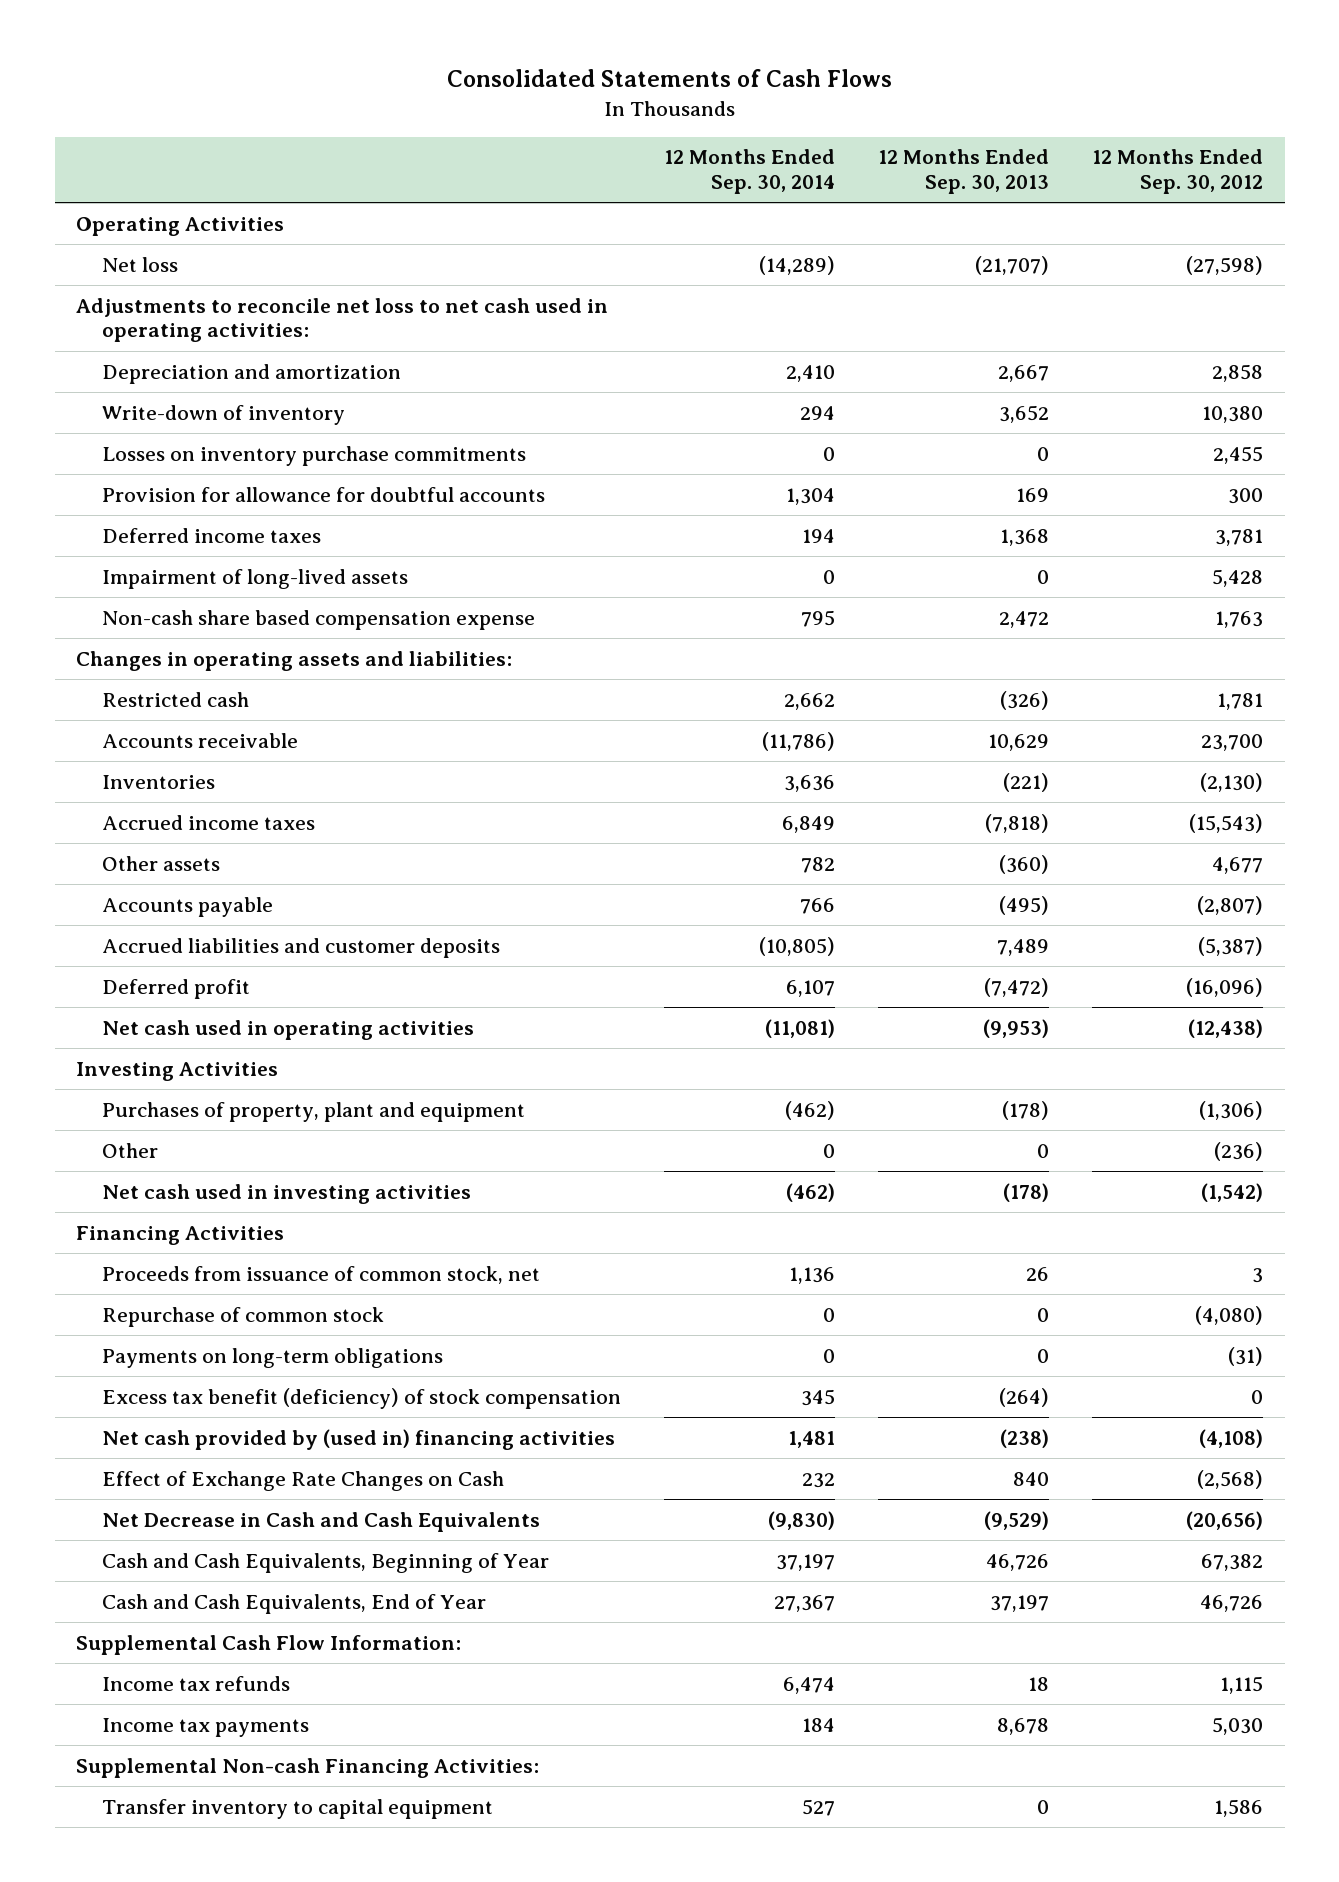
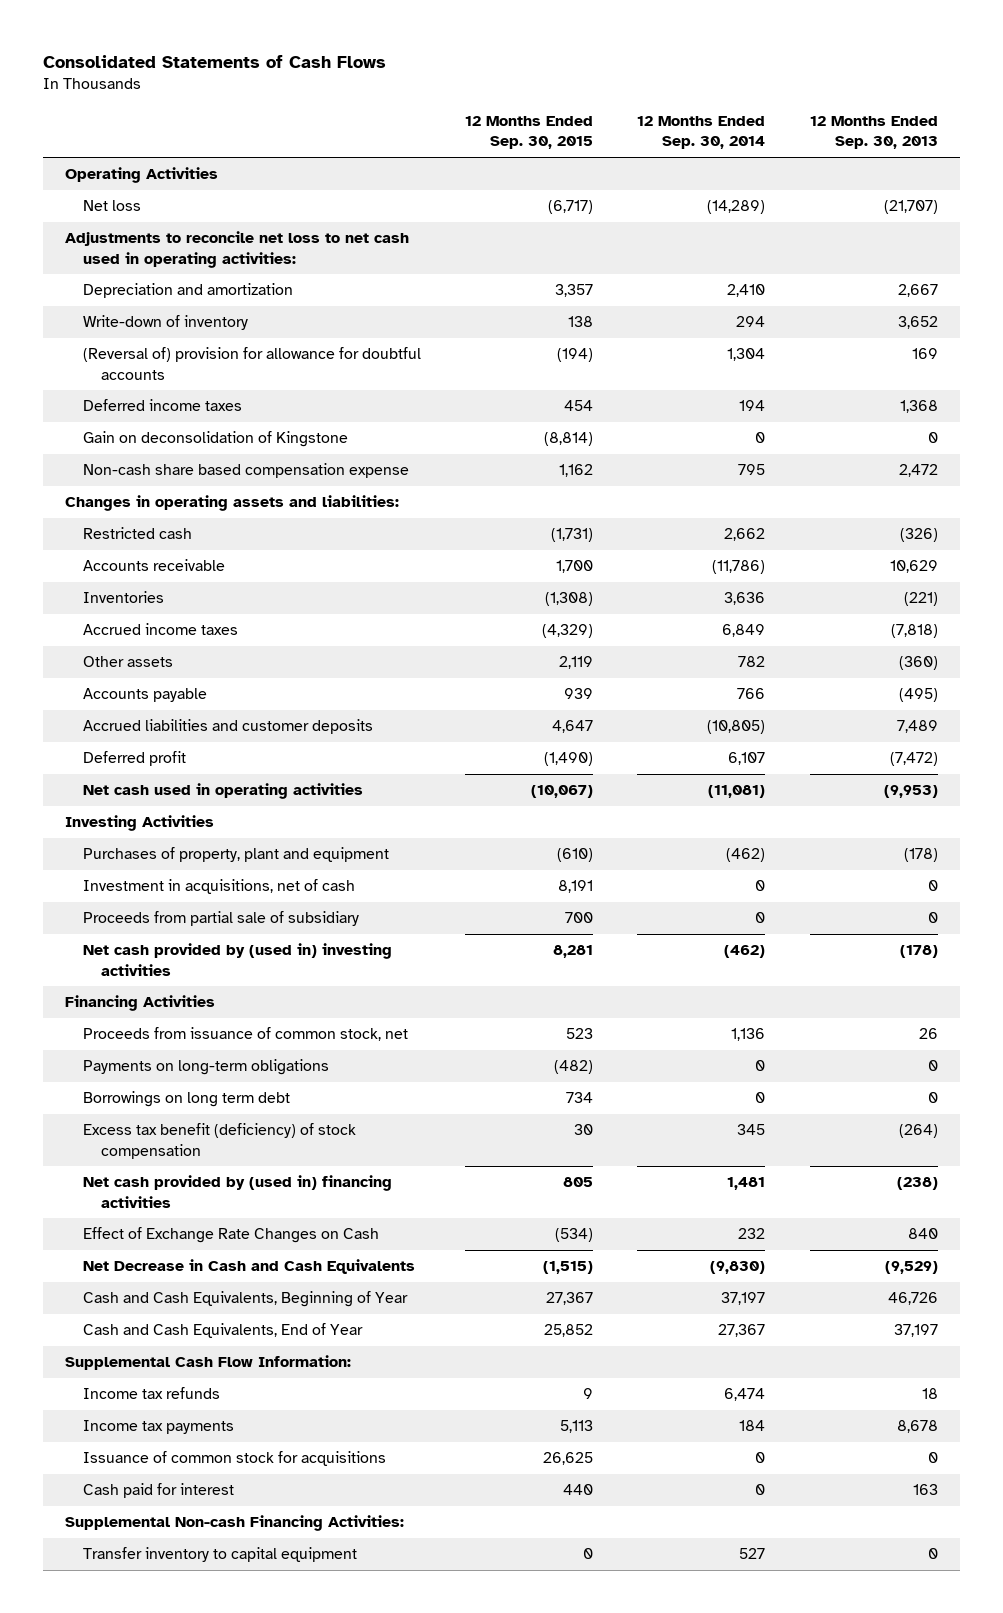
[1092,149,1264,194] 12 Months Ended Sep. 30, 2012 -> none
none -> [465,116,594,150] 12 Months Ended Sep. 30, 2015
[102,445,527,466] Losses on inventory purchase commitments -> none
[102,486,546,502] Provision for allowance for doubtful accounts -> [83,347,422,380] (Reversal of) provision for allowance for doubtful accounts
[102,568,409,589] Impairment of long-lived assets -> none
none -> [83,431,349,448] Gain on deconsolidation of Kingstone
[102,1142,159,1158] Other -> [83,879,356,895] Investment in acquisitions, net of cash
none -> [83,911,360,927] Proceeds from partial sale of subsidiary
[102,1183,472,1204] Net cash used in investing activities -> [83,943,393,976] Net cash provided by (used in) investing activities
[102,1306,385,1327] Repurchase of common stock -> none
none -> [83,1091,291,1108] Borrowings on long term debt
none -> [83,1451,387,1467] Issuance of common stock for acquisitions
none -> [83,1483,235,1499] Cash paid for interest

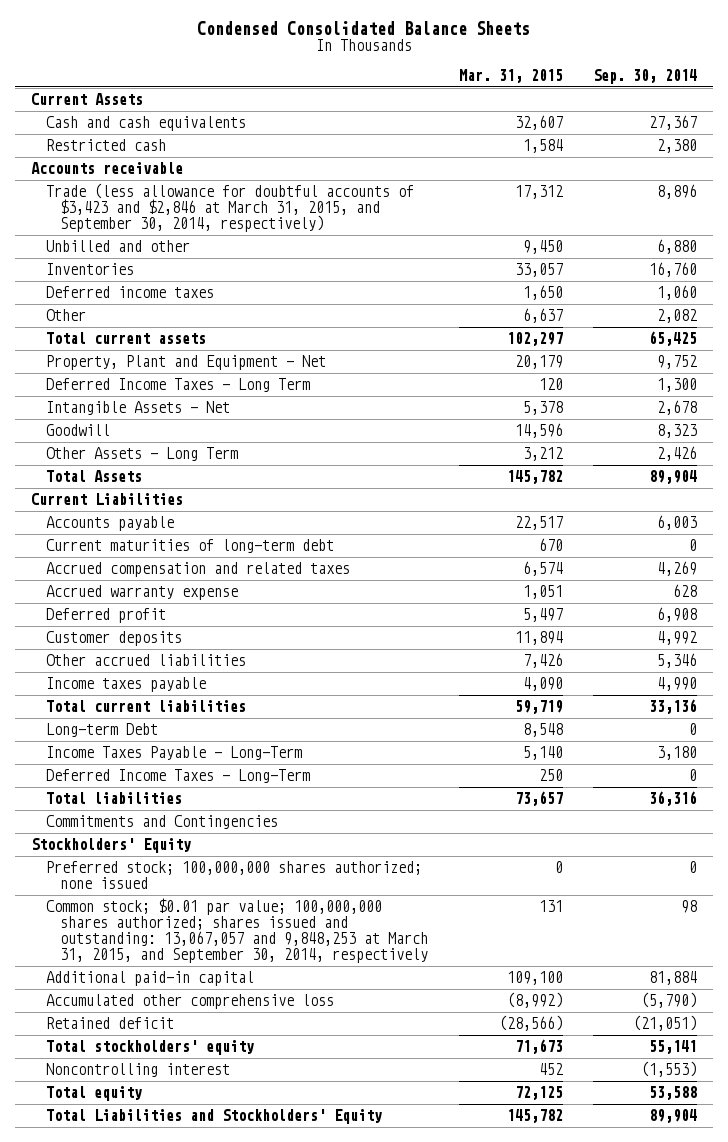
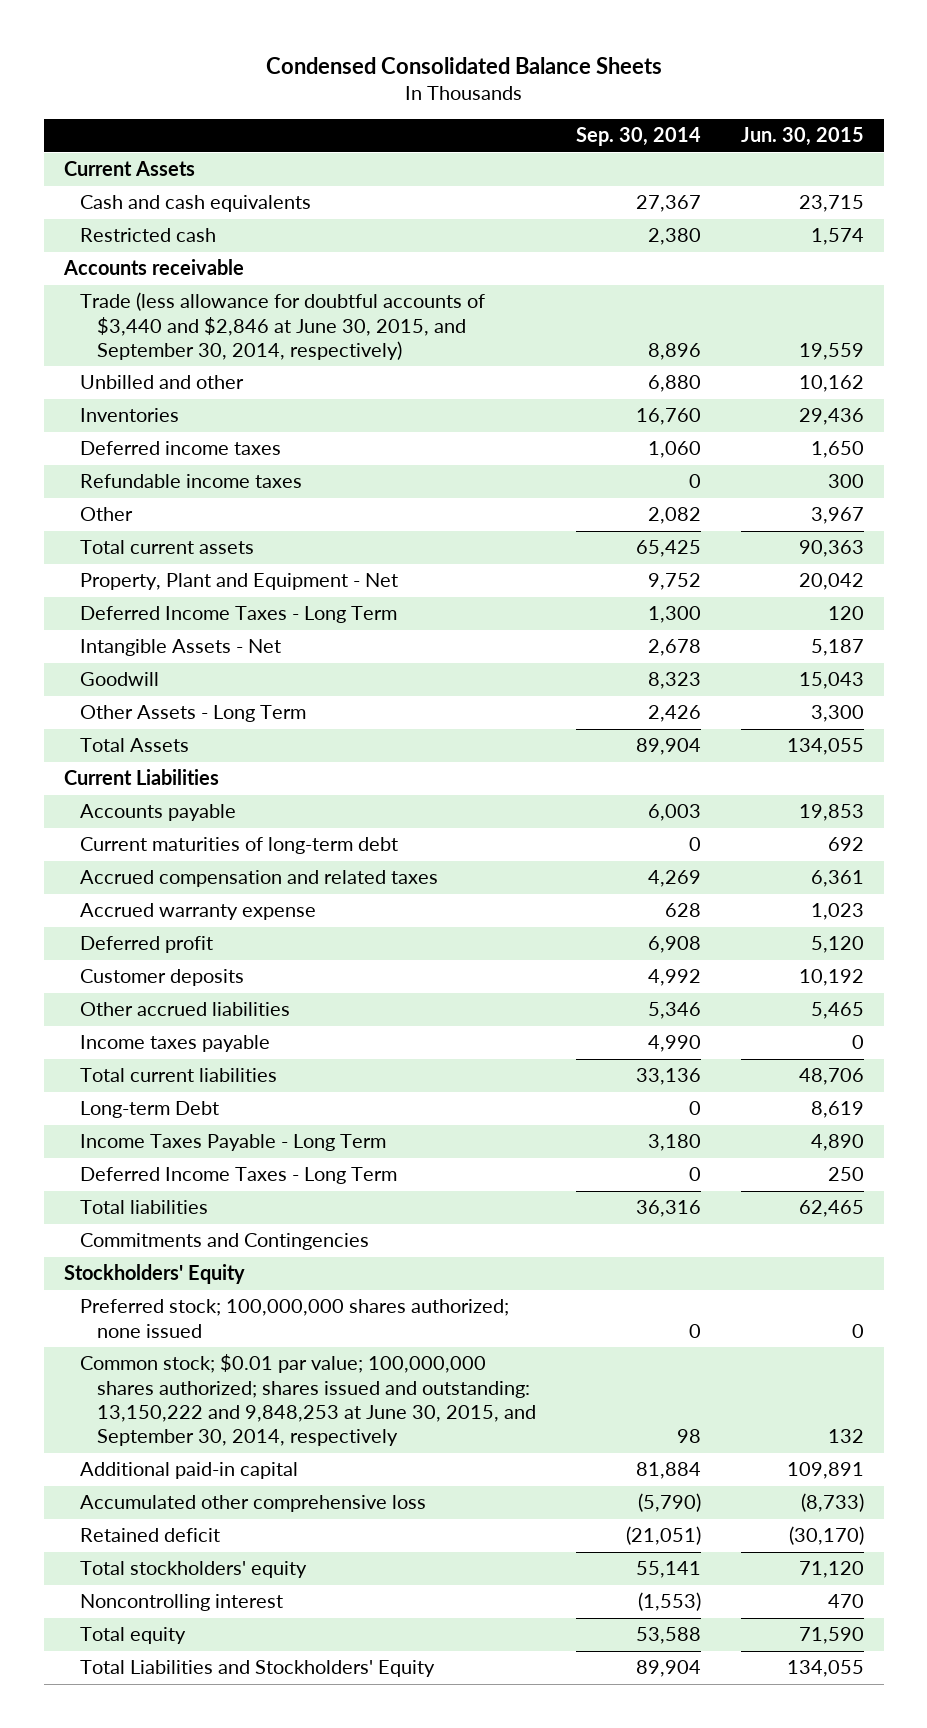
[458,68,563,83] Mar. 31, 2015 -> none
none -> [740,127,864,147] Jun. 30, 2015
[45,183,414,233] Trade (less allowance for doubtful accounts of $3,423 and $2,846 at March 31, 2015, and September 30, 2014, respectively) -> [80,292,486,360] Trade (less allowance for doubtful accounts of $3,440 and $2,846 at June 30, 2015, and September 30, 2014, respectively)
none -> [80,474,303,489] Refundable income taxes
[45,746,302,761] Income Taxes Payable - Long-Term -> [80,1134,387,1152] Income Taxes Payable - Long Term
[45,769,310,784] Deferred Income Taxes - Long-Term -> [80,1167,398,1185] Deferred Income Taxes - Long Term
[45,898,429,964] Common stock; $0.01 par value; 100,000,000 shares authorized; shares issued and outstanding: 13,067,057 and 9,848,253 at March 31, 2015, and September 30, 2014, respectively -> [80,1354,536,1447] Common stock; $0.01 par value; 100,000,000 shares authorized; shares issued and outstanding: 13,150,222 and 9,848,253 at June 30, 2015, and September 30, 2014, respectively

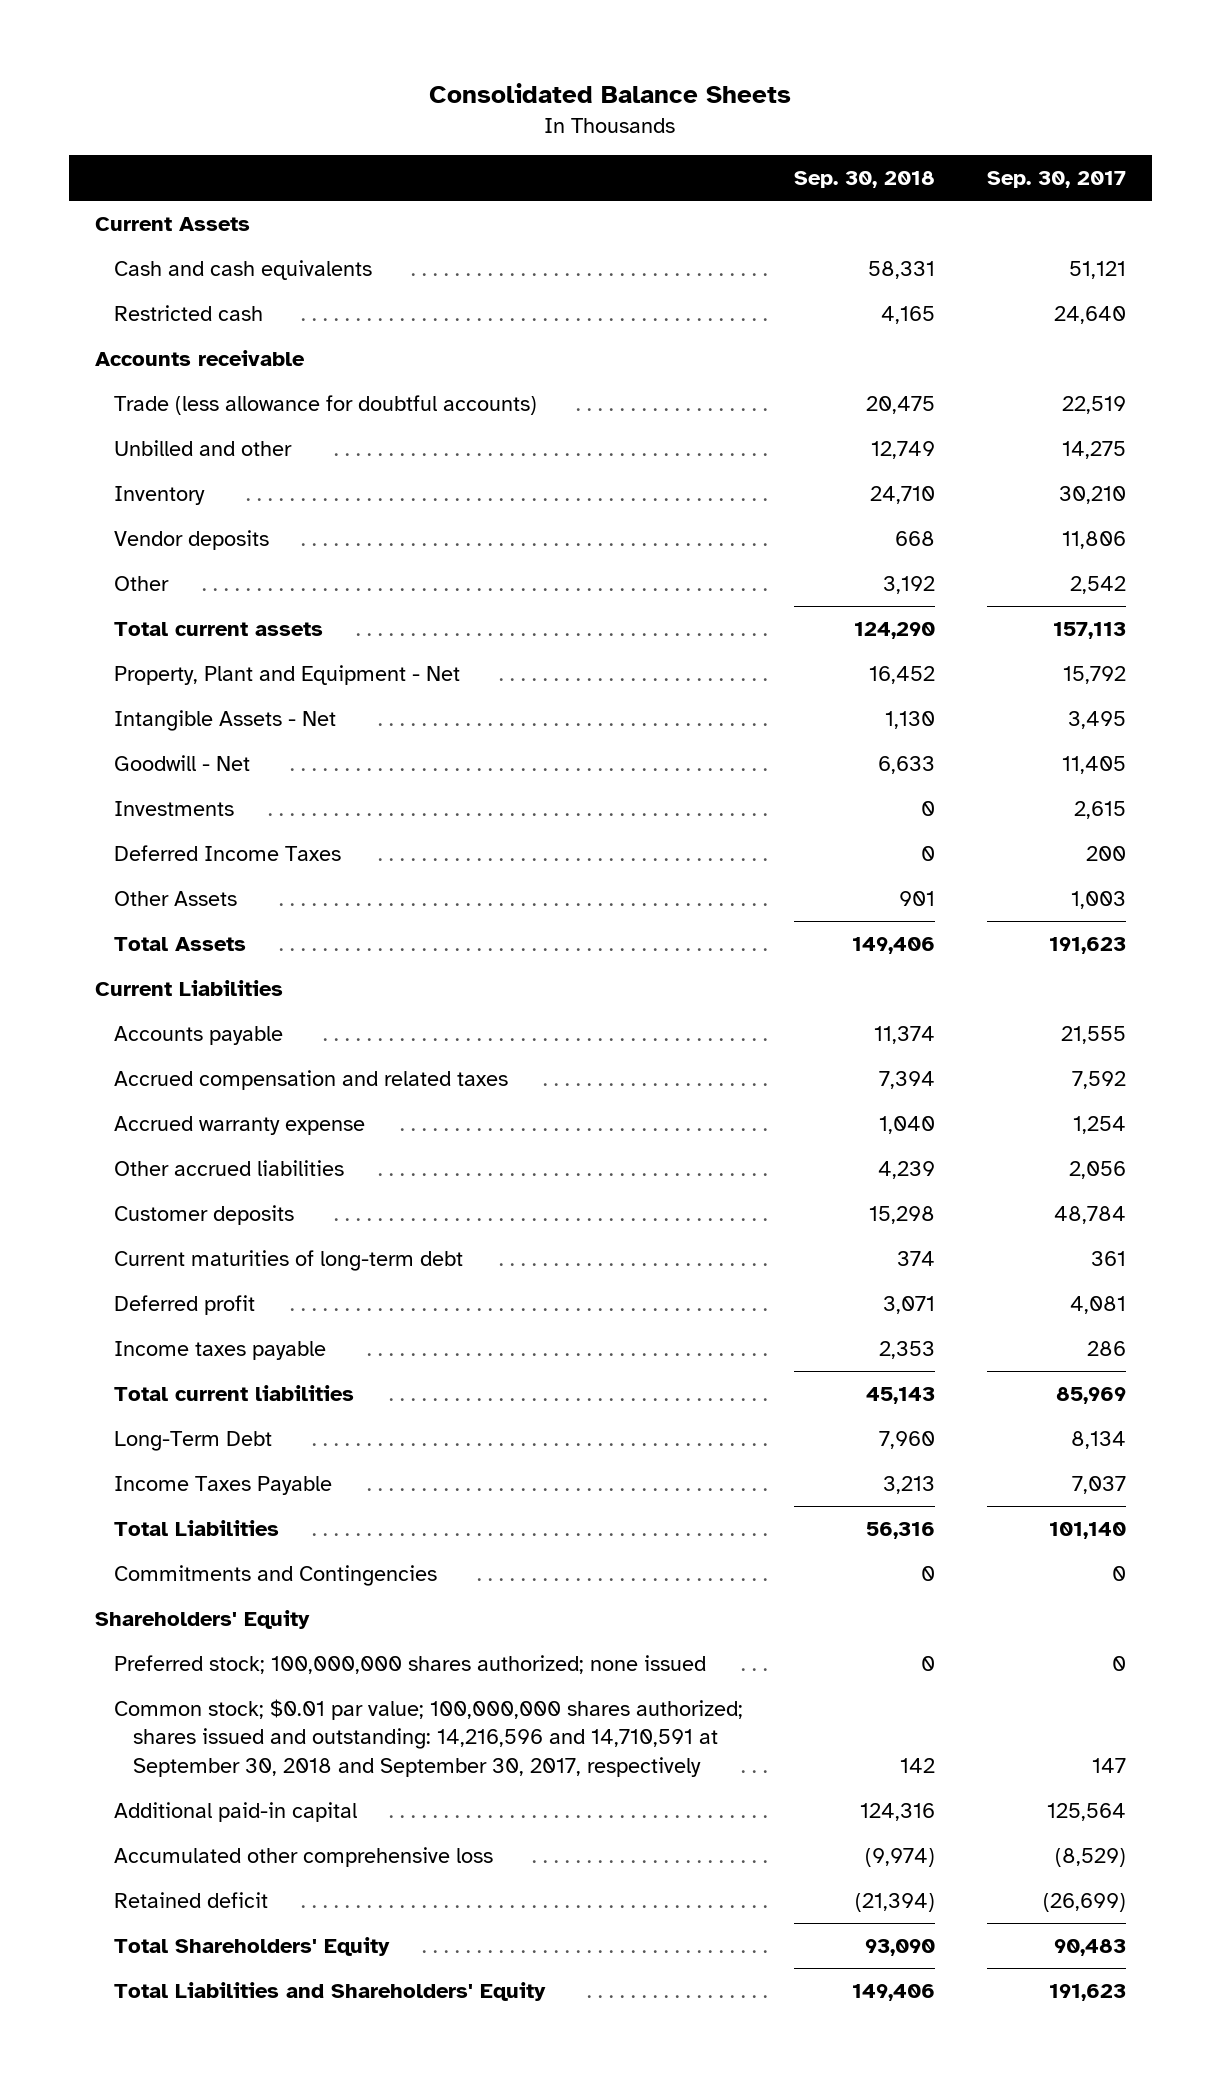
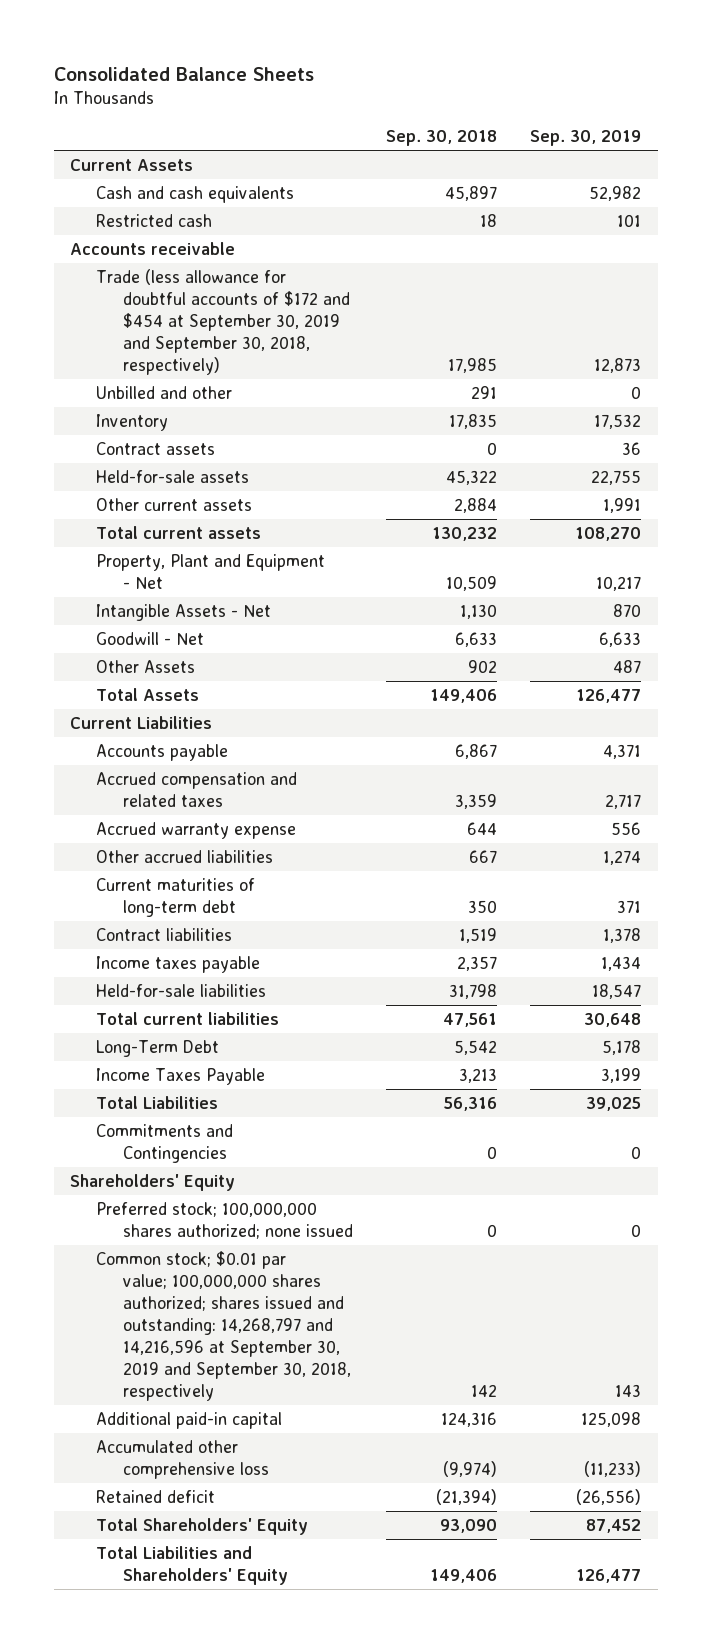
[986,170,1126,188] Sep. 30, 2017 -> none
none -> [530,130,642,147] Sep. 30, 2019
[868,261,936,280] 58,331 -> [444,186,497,202] 45,897
[881,306,936,325] 4,165 -> [479,214,497,228] 18
[113,530,269,551] Vendor deposits -> none
[113,395,537,416] Trade (less allowance for doubtful accounts) -> [96,269,350,375] Trade (less allowance for doubtful accounts of $172 and $454 at September 30, 2019 and September 30, 2018, respectively)
[866,396,936,415] 20,475 -> [447,357,497,373] 17,985
[871,441,936,460] 12,749 -> [470,386,497,400] 291
[870,486,936,505] 24,710 -> [448,414,497,430] 17,835
none -> [96,442,216,456] Contract assets
none -> [96,470,250,484] Held-for-sale assets
[113,576,169,592] Other -> [96,498,253,512] Other current assets
[883,576,936,595] 3,192 -> [453,498,497,514] 2,884
[854,622,936,640] 124,290 -> [431,527,497,542] 130,232
[869,666,936,685] 16,452 -> [445,576,497,592] 10,509
[113,801,234,817] Investments -> none
[113,845,341,862] Deferred Income Taxes -> none
[899,891,936,907] 901 -> [467,660,497,674] 902
[113,1205,294,1226] Customer deposits -> none
[113,1295,255,1316] Deferred profit -> none
[874,1026,936,1045] 11,374 -> [454,744,497,760] 6,867
[879,1071,936,1090] 7,394 -> [454,794,497,810] 3,359
[879,1116,936,1135] 1,040 -> [466,822,497,836] 644
[878,1161,936,1180] 4,239 -> [468,850,497,864] 667
[897,1251,936,1267] 374 -> [467,900,497,914] 350
none -> [96,928,233,942] Contract liabilities
[879,1341,936,1360] 2,353 -> [456,956,497,972] 2,357
none -> [96,984,267,998] Held-for-sale liabilities
[866,1387,936,1405] 45,143 -> [442,1013,497,1028] 47,561
[879,1431,936,1450] 7,960 -> [453,1040,497,1056] 5,542
[113,1699,743,1777] Common stock; $0.01 par value; 100,000,000 shares authorized; shares issued and outstanding: 14,216,596 and 14,710,591 at September 30, 2018 and September 30, 2017, respectively -> [96,1251,351,1401] Common stock; $0.01 par value; 100,000,000 shares authorized; shares issued and outstanding: 14,268,797 and 14,216,596 at September 30, 2019 and September 30, 2018, respectively

